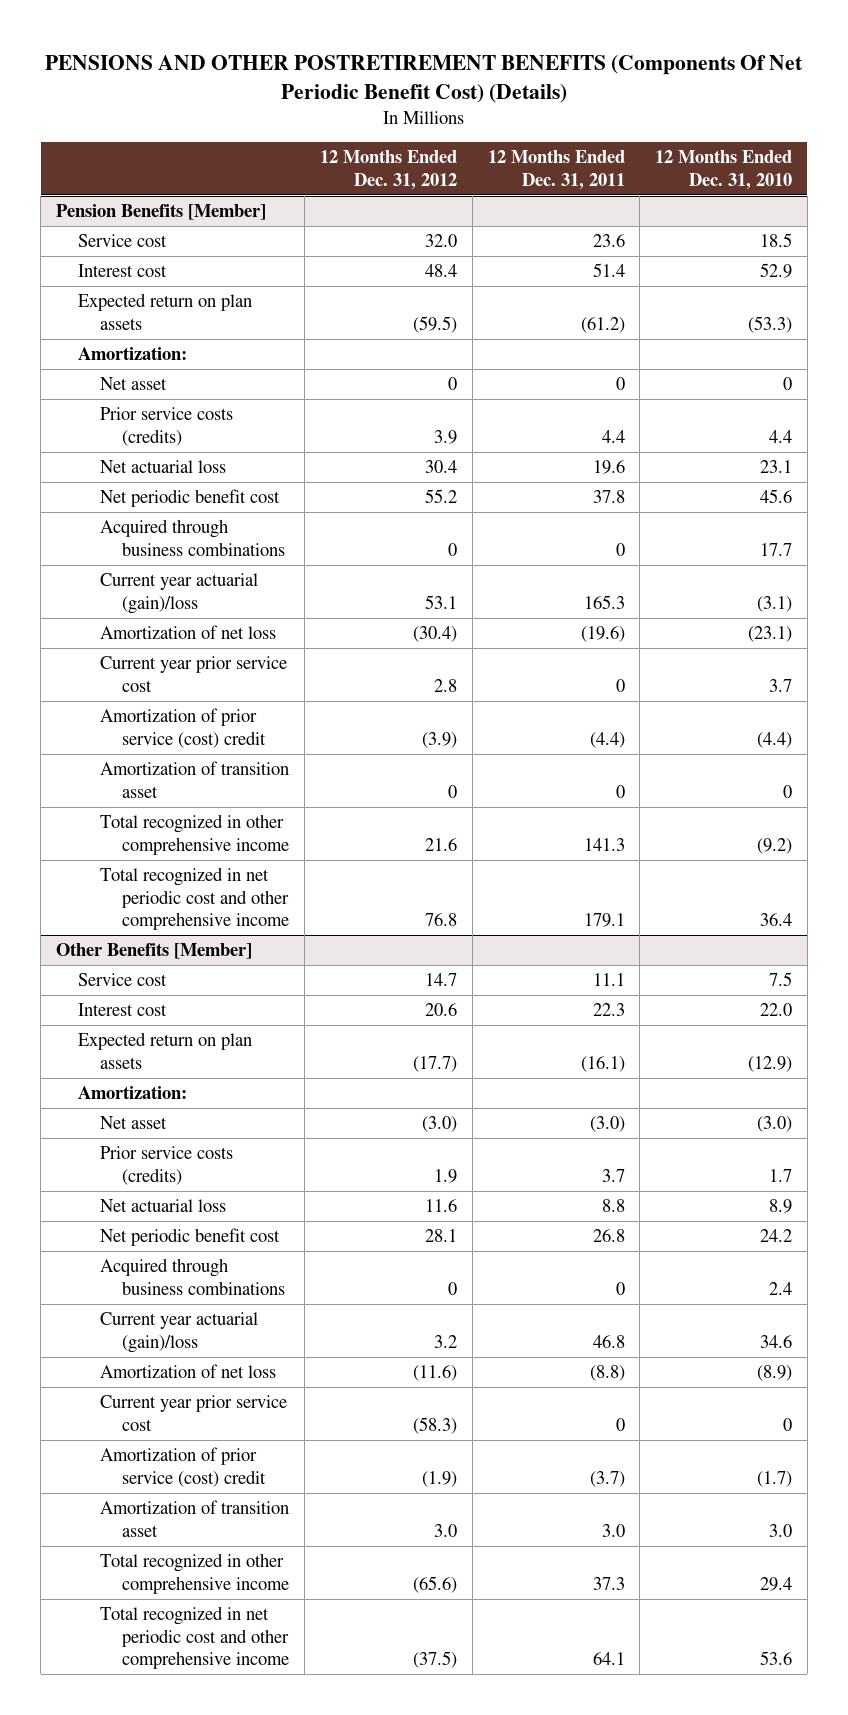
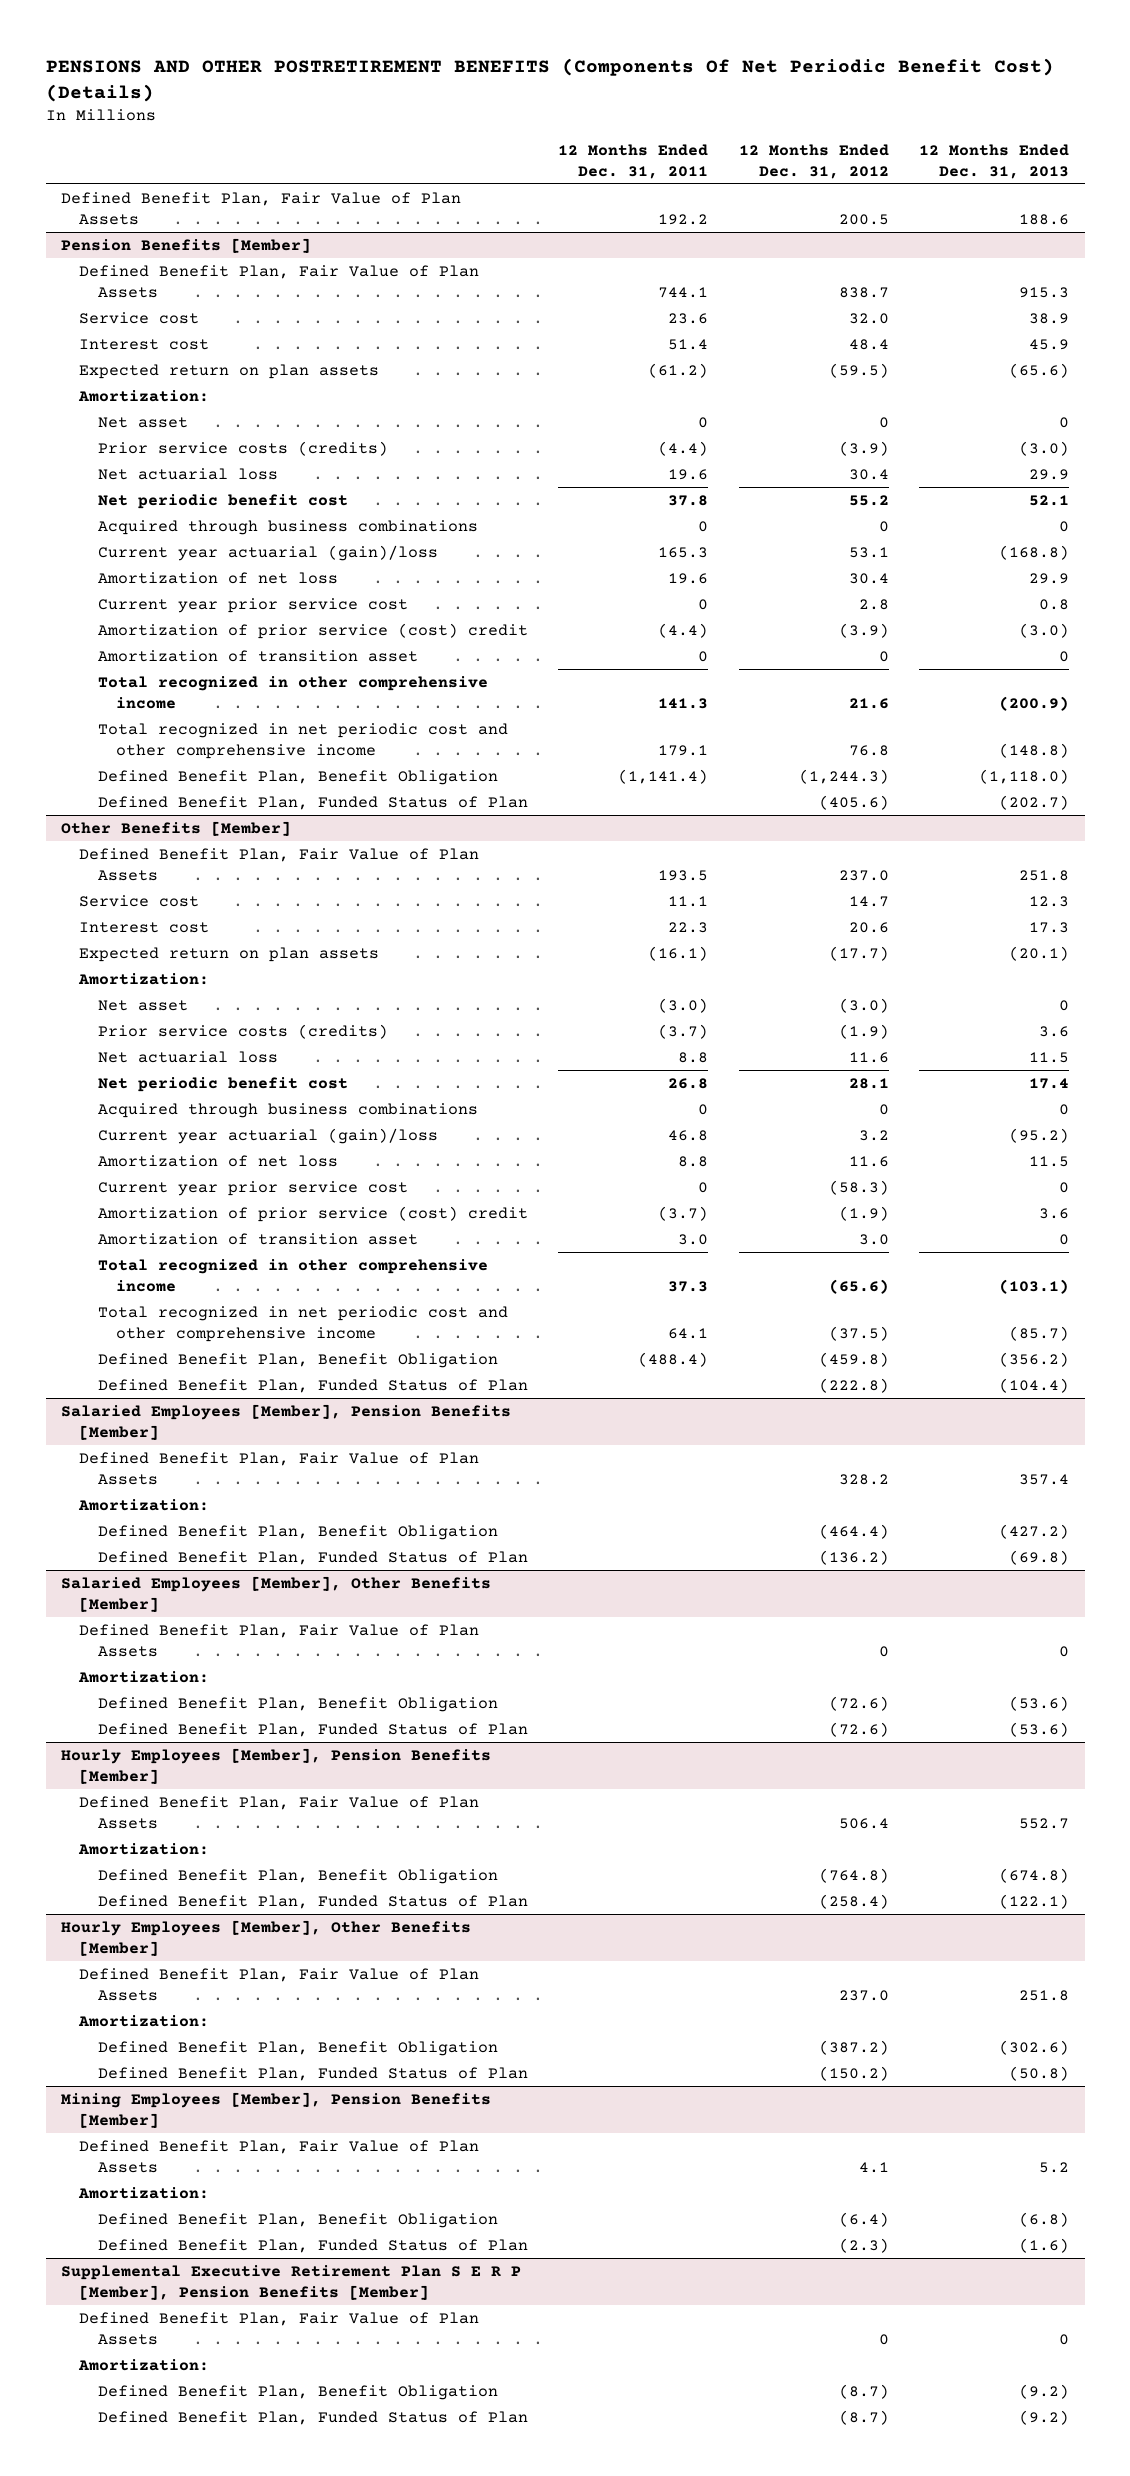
[655,150,793,190] 12 Months Ended Dec. 31, 2010 -> none
none -> [919,143,1070,179] 12 Months Ended Dec. 31, 2013
none -> [60,191,461,225] Defined Benefit Plan, Fair Value of Plan Assets
none -> [79,264,480,298] Defined Benefit Plan, Fair Value of Plan Assets
[434,429,458,444] 3.9 -> [838,440,889,456] (3.9)
[601,429,625,443] 4.4 -> [658,440,709,456] (4.4)
[413,626,458,643] (30.4) -> [848,572,889,584] 30.4
[580,626,625,643] (19.6) -> [668,572,709,584] 19.6
none -> [97,769,498,785] Defined Benefit Plan, Benefit Obligation
none -> [97,795,528,810] Defined Benefit Plan, Funded Status of Plan
none -> [79,847,480,881] Defined Benefit Plan, Fair Value of Plan Assets
[434,1168,458,1183] 1.9 -> [838,1023,889,1039] (1.9)
[601,1168,625,1182] 3.7 -> [658,1023,709,1039] (3.7)
[413,1365,458,1382] (11.6) -> [848,1155,889,1167] 11.6
[589,1365,625,1382] (8.8) -> [678,1155,709,1167] 8.8
none -> [97,1352,498,1368] Defined Benefit Plan, Benefit Obligation
none -> [97,1378,528,1393] Defined Benefit Plan, Funded Status of Plan
none -> [60,1403,511,1440] Salaried Employees [Member], Pension Benefits [Member]
none -> [79,1451,480,1485] Defined Benefit Plan, Fair Value of Plan Assets
none -> [78,1498,210,1511] Amortization:
none -> [97,1524,498,1540] Defined Benefit Plan, Benefit Obligation
none -> [97,1550,528,1565] Defined Benefit Plan, Funded Status of Plan
none -> [60,1575,491,1612] Salaried Employees [Member], Other Benefits [Member]
none -> [79,1623,480,1657] Defined Benefit Plan, Fair Value of Plan Assets
none -> [78,1670,210,1683] Amortization:
none -> [97,1696,498,1712] Defined Benefit Plan, Benefit Obligation
none -> [97,1722,528,1737] Defined Benefit Plan, Funded Status of Plan
none -> [60,1747,491,1784] Hourly Employees [Member], Pension Benefits [Member]
none -> [79,1795,480,1829] Defined Benefit Plan, Fair Value of Plan Assets
none -> [78,1842,210,1855] Amortization:
none -> [97,1868,498,1884] Defined Benefit Plan, Benefit Obligation
none -> [97,1894,528,1909] Defined Benefit Plan, Funded Status of Plan
none -> [60,1919,471,1956] Hourly Employees [Member], Other Benefits [Member]
none -> [79,1967,480,2001] Defined Benefit Plan, Fair Value of Plan Assets
none -> [78,2014,210,2027] Amortization:
none -> [97,2040,498,2056] Defined Benefit Plan, Benefit Obligation
none -> [97,2066,528,2081] Defined Benefit Plan, Funded Status of Plan
none -> [60,2091,491,2128] Mining Employees [Member], Pension Benefits [Member]
none -> [79,2139,480,2173] Defined Benefit Plan, Fair Value of Plan Assets
none -> [78,2186,210,2199] Amortization:
none -> [97,2212,498,2228] Defined Benefit Plan, Benefit Obligation
none -> [97,2238,528,2253] Defined Benefit Plan, Funded Status of Plan
none -> [60,2264,521,2300] Supplemental Executive Retirement Plan S E R P [Member], Pension Benefits [Member]
none -> [79,2311,480,2345] Defined Benefit Plan, Fair Value of Plan Assets
none -> [78,2358,210,2371] Amortization:
none -> [97,2384,498,2400] Defined Benefit Plan, Benefit Obligation
none -> [97,2410,528,2425] Defined Benefit Plan, Funded Status of Plan

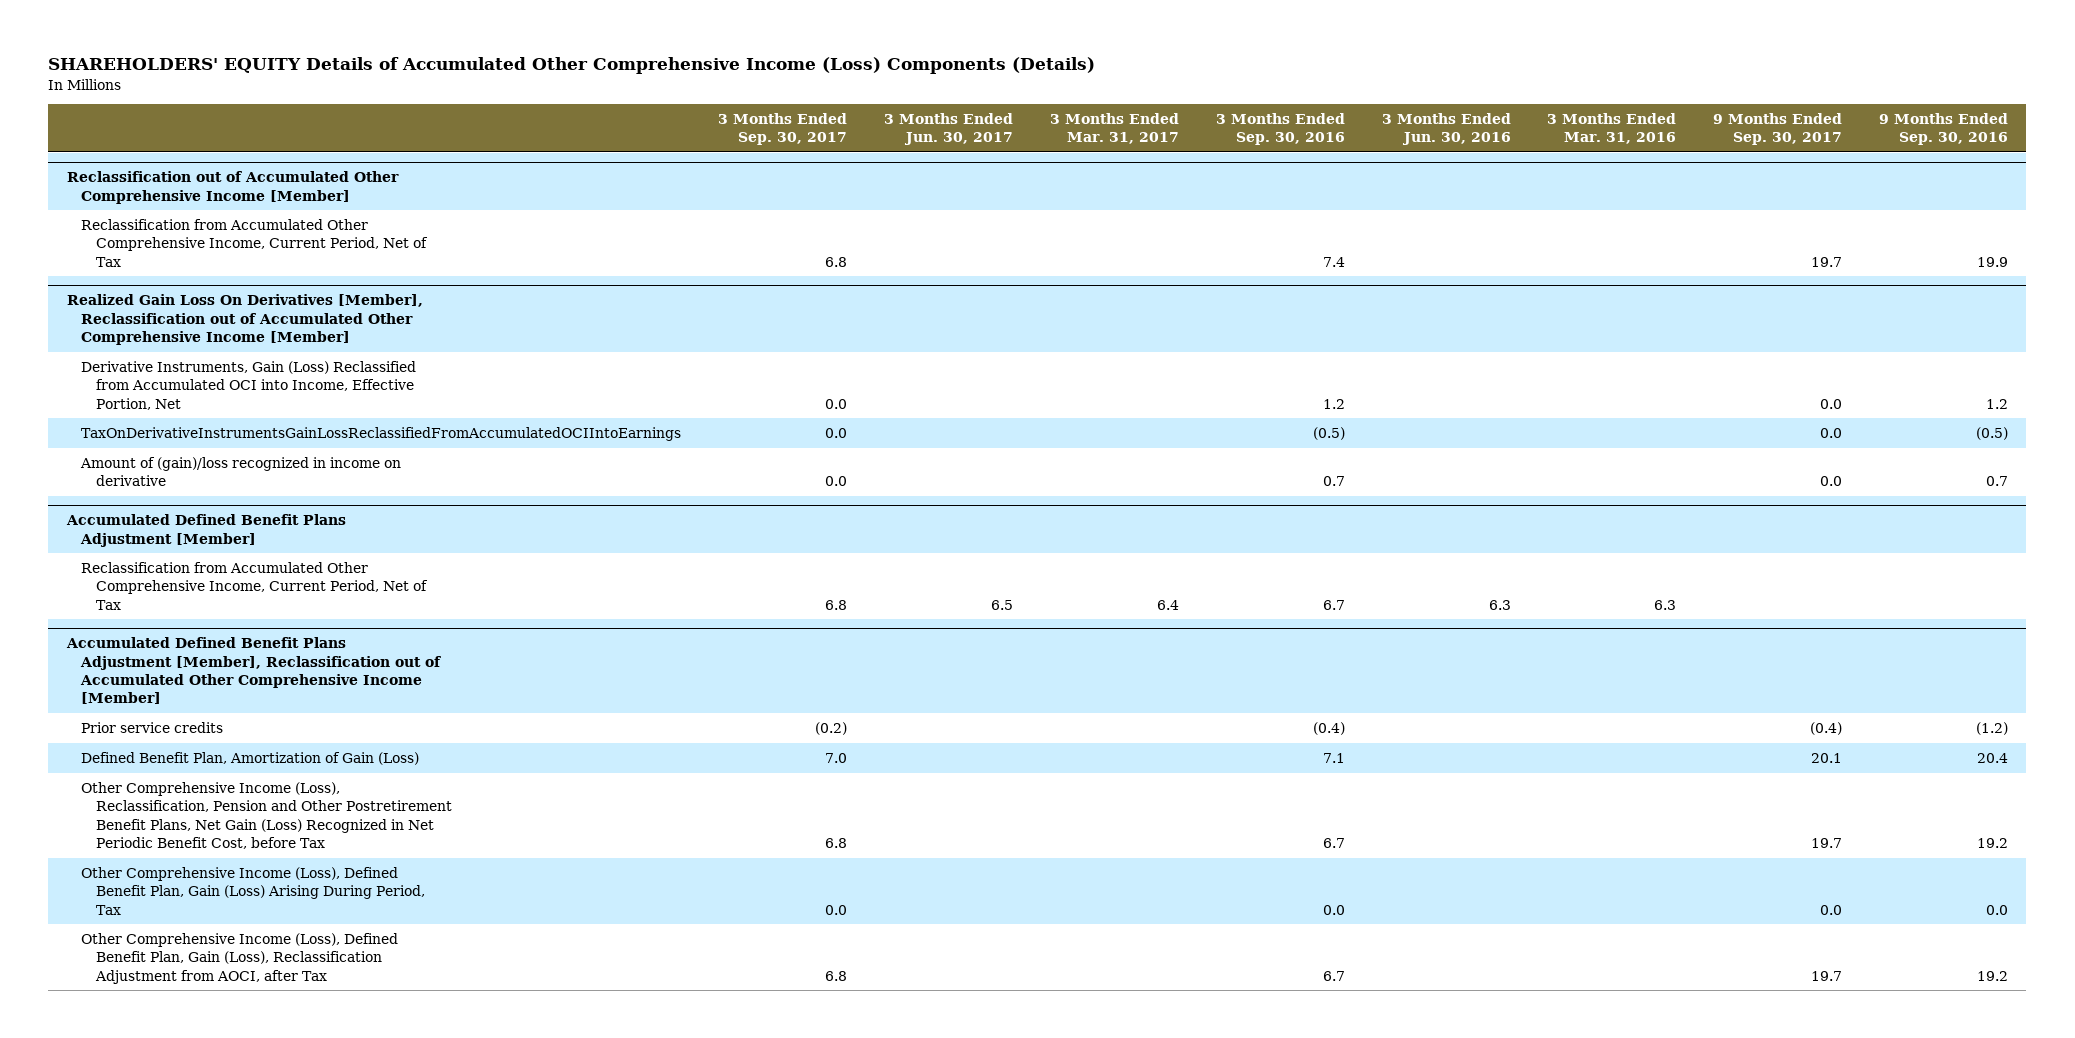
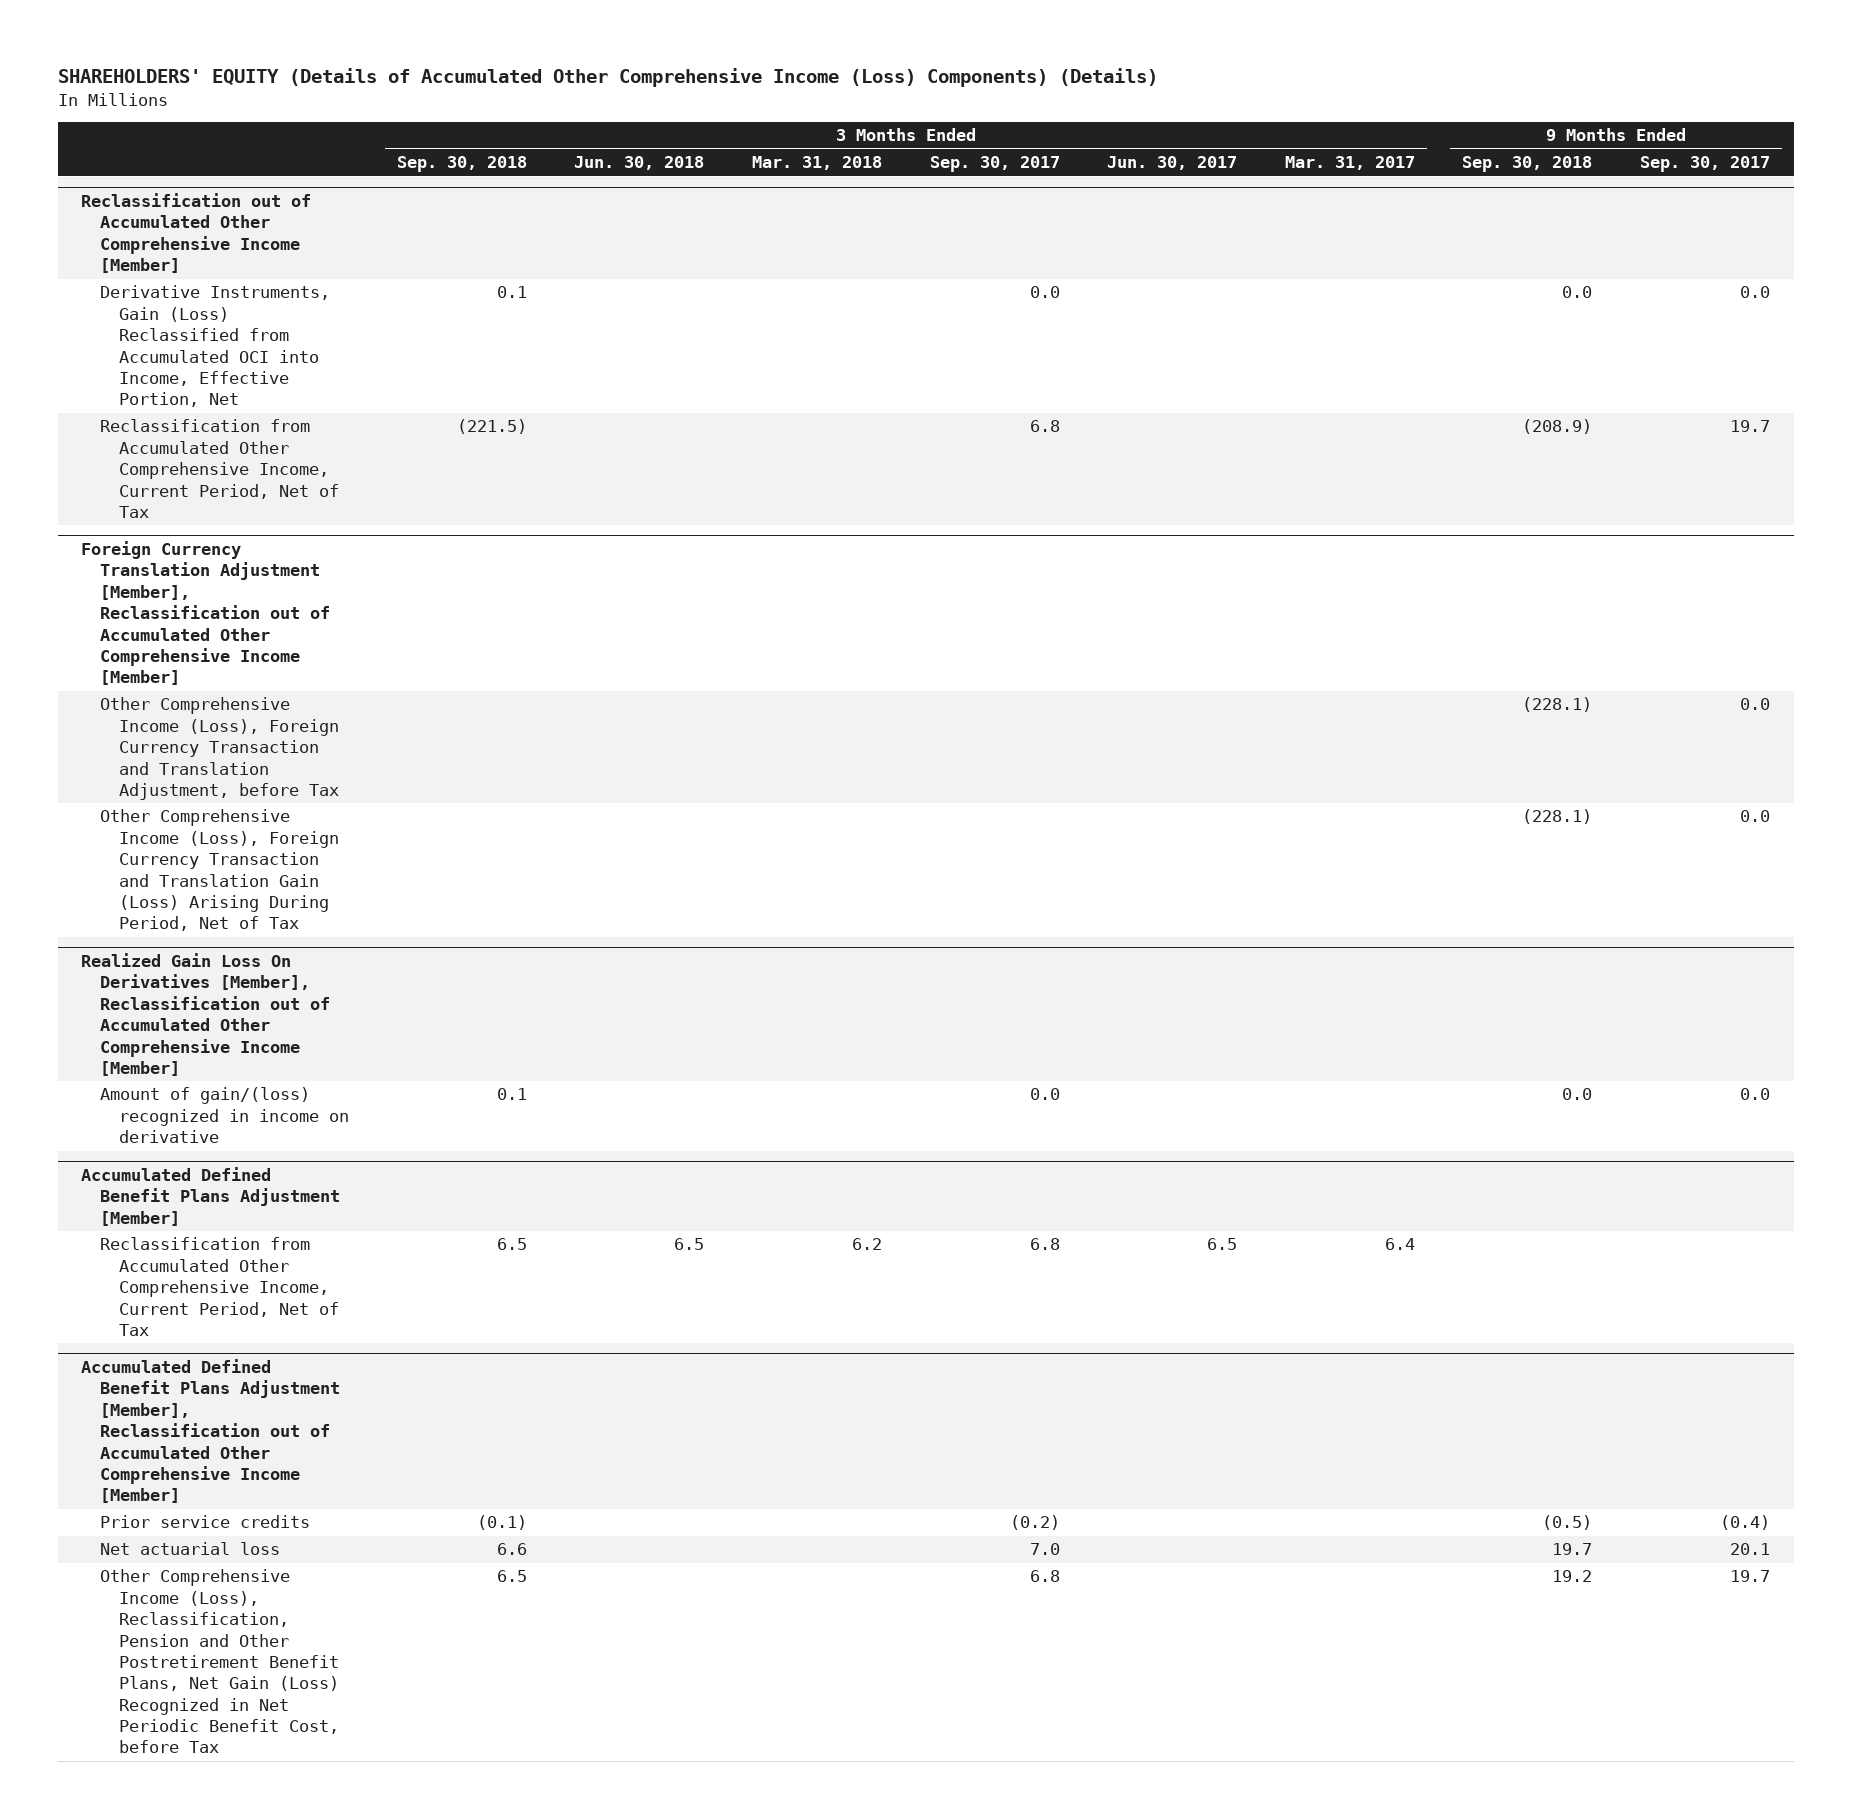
[48,57,1096,75] SHAREHOLDERS' EQUITY Details of Accumulated Other Comprehensive Income (Loss) Components (Details) -> [57,68,1158,88] SHAREHOLDERS' EQUITY (Details of Accumulated Other Comprehensive Income (Loss) Components) (Details)
[1215,112,1345,146] 3 Months Ended Sep. 30, 2016 -> none
[1381,112,1511,146] 3 Months Ended Jun. 30, 2016 -> none
[1547,112,1677,145] 3 Months Ended Mar. 31, 2016 -> none
[1879,112,2009,146] 9 Months Ended Sep. 30, 2016 -> none
none -> [396,156,527,173] Sep. 30, 2018
none -> [574,156,705,171] Jun. 30, 2018
none -> [752,156,883,171] Mar. 31, 2018
none -> [1462,156,1593,173] Sep. 30, 2018
none -> [100,285,331,408] Derivative Instruments, Gain (Loss) Reclassified from Accumulated OCI into Income, Effective Portion, Net
none -> [81,541,331,686] Foreign Currency Translation Adjustment [Member], Reclassification out of Accumulated Other Comprehensive Income [Member]
none -> [100,697,340,800] Other Comprehensive Income (Loss), Foreign Currency Transaction and Translation Adjustment, before Tax
none -> [100,809,340,932] Other Comprehensive Income (Loss), Foreign Currency Transaction and Translation Gain (Loss) Arising During Period, Net of Tax
[81,361,417,410] Derivative Instruments, Gain (Loss) Reclassified from Accumulated OCI into Income, Effective Portion, Net -> none
[81,427,682,442] TaxOnDerivativeInstrumentsGainLossReclassifiedFromAccumulatedOCIIntoEarnings -> none
[80,457,402,487] Amount of (gain)/loss recognized in income on derivative -> [100,1087,350,1144] Amount of gain/(loss) recognized in income on derivative
[81,752,420,766] Defined Benefit Plan, Amortization of Gain (Loss) -> [100,1542,281,1556] Net actuarial loss
[81,867,425,915] Other Comprehensive Income (Loss), Defined Benefit Plan, Gain (Loss) Arising During Period, Tax -> none
[81,933,399,984] Other Comprehensive Income (Loss), Defined Benefit Plan, Gain (Loss), Reclassification Adjustment from AOCI, after Tax -> none

